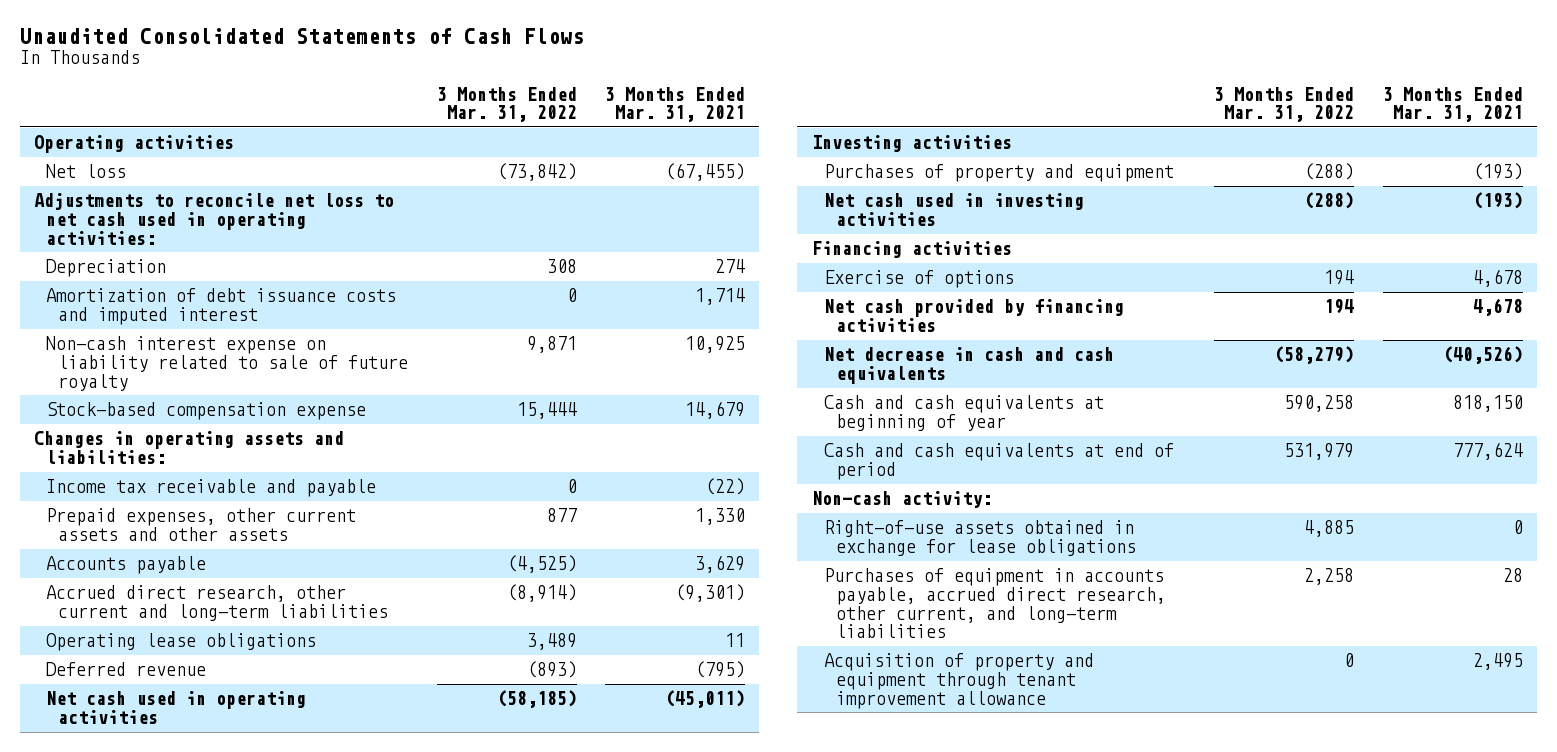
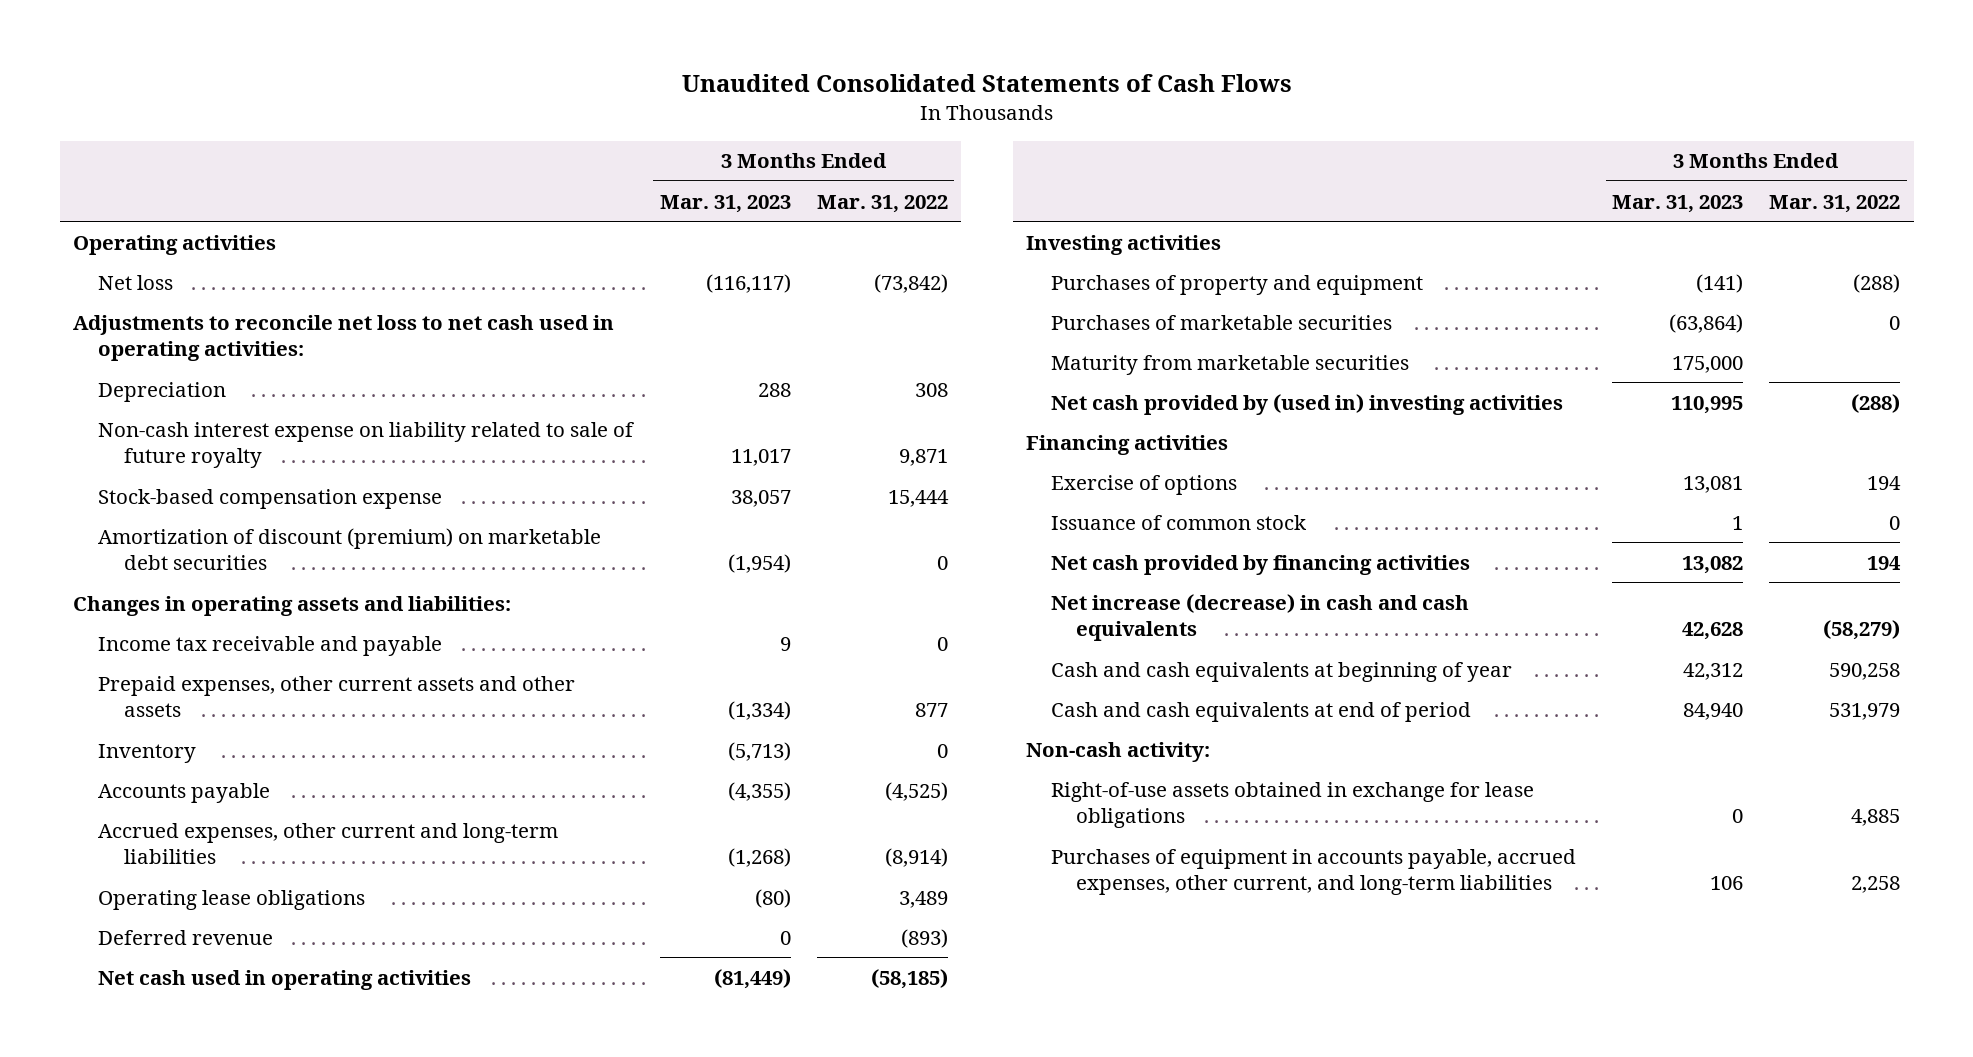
[605,86,746,123] 3 Months Ended Mar. 31, 2021 -> none
none -> [659,194,791,213] Mar. 31, 2023
[46,288,397,326] Amortization of debt issuance costs and imputed interest -> none
none -> [98,527,602,570] Amortization of discount (premium) on marketable debt securities
none -> [98,743,197,763] Inventory
[46,585,389,622] Accrued direct research, other current and long-term liabilities -> [98,822,559,864] Accrued expenses, other current and long-term liabilities
none -> [1051,314,1393,330] Purchases of marketable securities
none -> [1051,354,1410,375] Maturity from marketable securities
[823,193,1084,227] Net cash used in investing activities -> [1051,393,1564,415] Net cash provided by (used in) investing activities
none -> [1051,514,1308,530] Issuance of common stock
[823,347,1114,385] Net decrease in cash and cash equivalents -> [1051,593,1470,641] Net increase (decrease) in cash and cash equivalents
[823,653,1094,709] Acquisition of property and equipment through tenant improvement allowance -> none
[823,568,1166,639] Purchases of equipment in accounts payable, accrued direct research, other current, and long-term liabilities -> [1051,848,1577,895] Purchases of equipment in accounts payable, accrued expenses, other current, and long-term liabilities

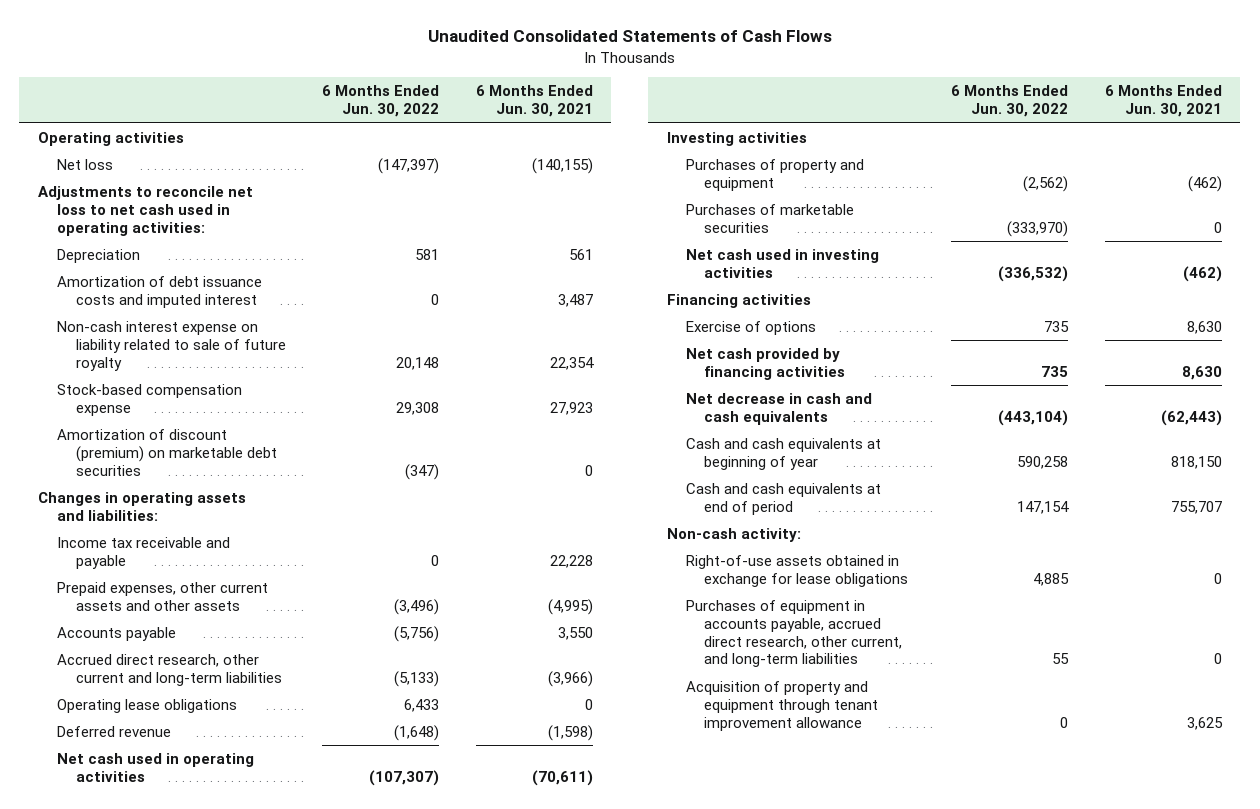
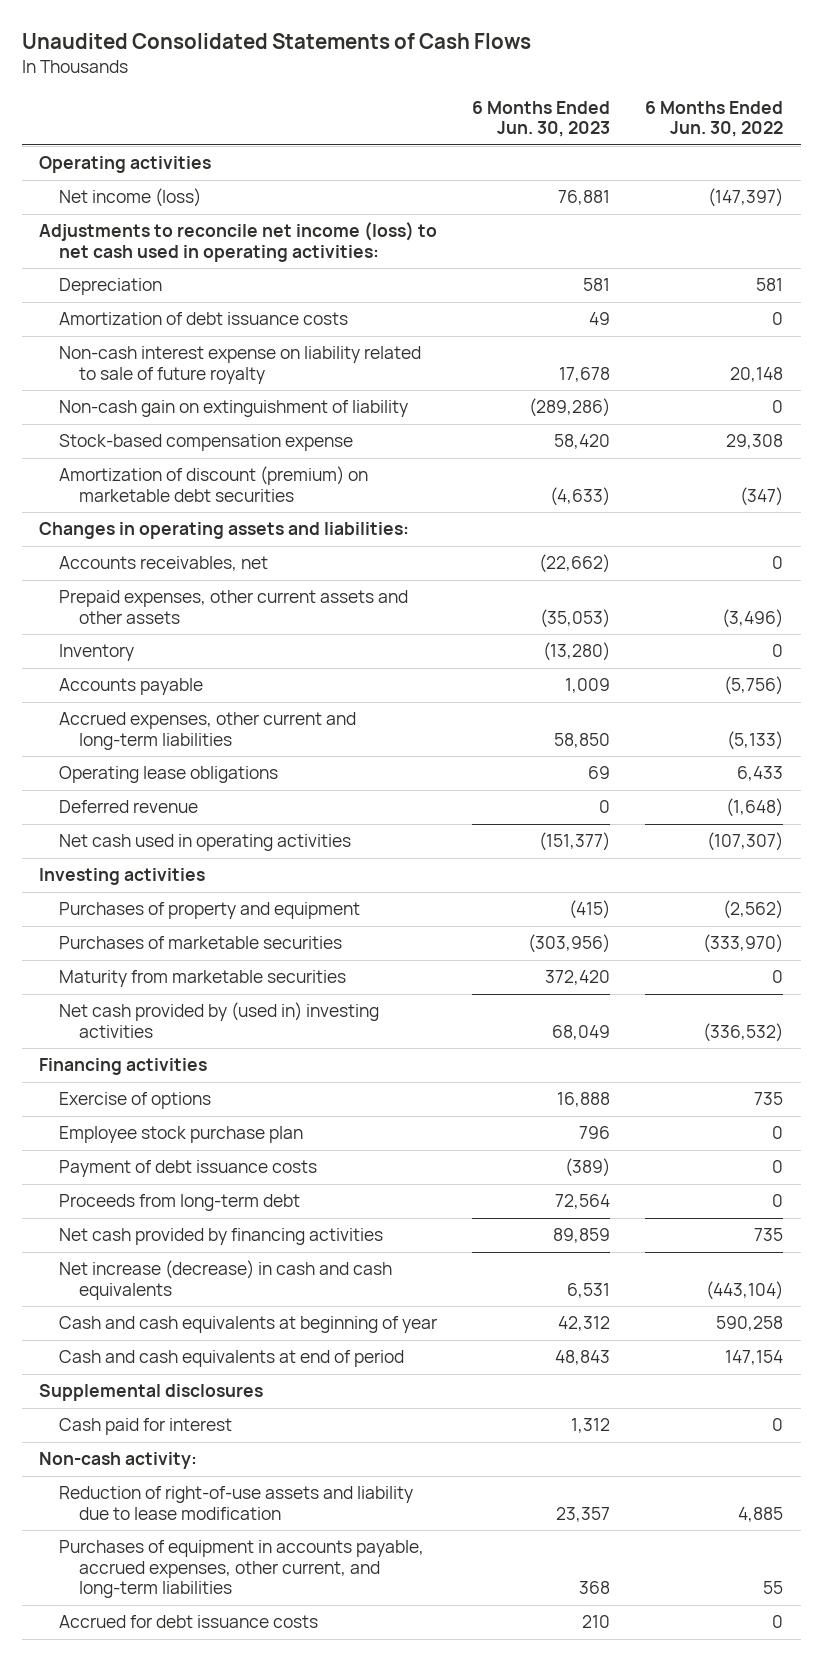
[475,85,593,118] 6 Months Ended Jun. 30, 2021 -> none
none -> [472,100,611,138] 6 Months Ended Jun. 30, 2023
[56,159,113,171] Net loss -> [58,188,201,208] Net income (loss)
[37,186,253,236] Adjustments to reconcile net loss to net cash used in operating activities: -> [39,222,438,262] Adjustments to reconcile net income (loss) to net cash used in operating activities:
[56,276,262,308] Amortization of debt issuance costs and imputed interest -> [58,312,348,326] Amortization of debt issuance costs
none -> [58,400,408,418] Non-cash gain on extinguishment of liability
[56,537,230,569] Income tax receivable and payable -> none
none -> [58,556,268,572] Accounts receivables, net
none -> [58,644,134,662] Inventory
[56,654,282,686] Accrued direct research, other current and long-term liabilities -> [58,712,356,750] Accrued expenses, other current and long-term liabilities
none -> [58,970,346,988] Maturity from marketable securities
[685,249,879,278] Net cash used in investing activities -> [58,1002,379,1038] Net cash provided by (used in) investing activities
none -> [58,1126,303,1144] Employee stock purchase plan
none -> [58,1160,317,1178] Payment of debt issuance costs
none -> [58,1194,300,1212] Proceeds from long-term debt
[685,393,872,425] Net decrease in cash and cash equivalents -> [58,1260,392,1300] Net increase (decrease) in cash and cash equivalents
none -> [39,1384,264,1402] Supplemental disclosures
none -> [58,1418,232,1436] Cash paid for interest
[685,681,879,731] Acquisition of property and equipment through tenant improvement allowance -> none
[685,555,909,587] Right-of-use assets obtained in exchange for lease obligations -> [58,1486,413,1520] Reduction of right-of-use assets and liability due to lease modification
[685,600,903,668] Purchases of equipment in accounts payable, accrued direct research, other current, and long-term liabilities -> [58,1540,424,1599] Purchases of equipment in accounts payable, accrued expenses, other current, and long-term liabilities
none -> [58,1615,318,1629] Accrued for debt issuance costs

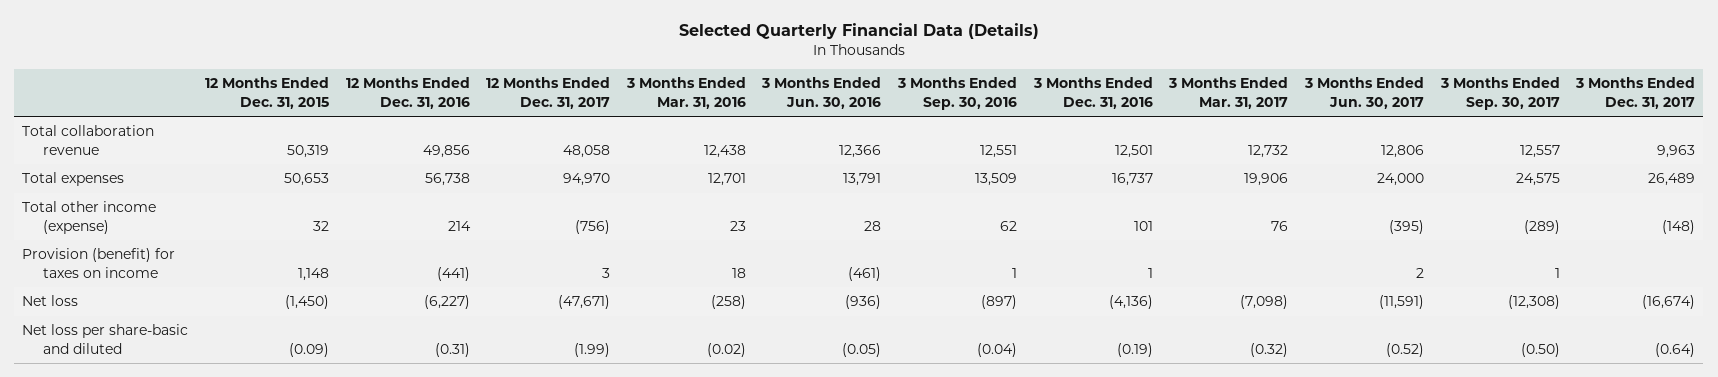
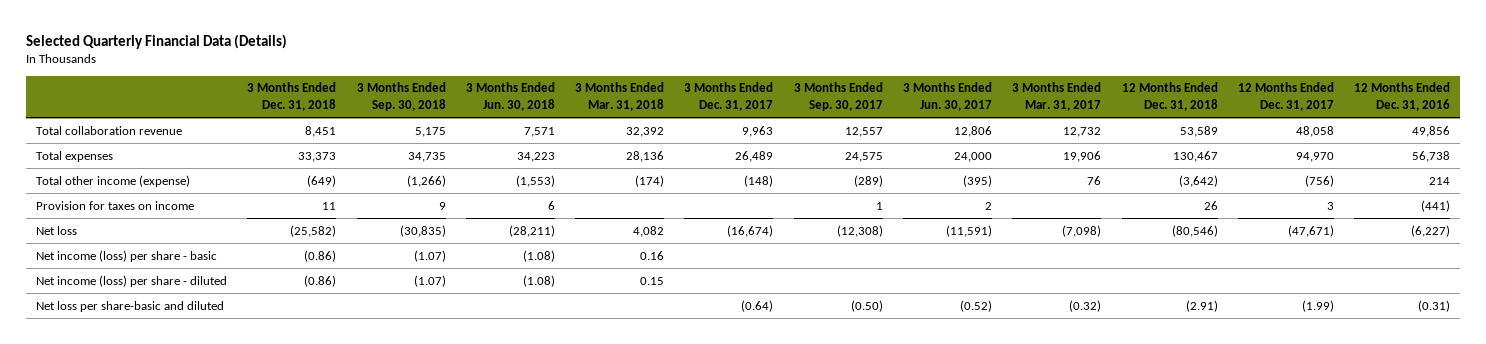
[205,77,330,109] 12 Months Ended Dec. 31, 2015 -> none
[625,77,746,109] 3 Months Ended Mar. 31, 2016 -> none
[761,77,882,109] 3 Months Ended Jun. 30, 2016 -> none
[897,77,1018,110] 3 Months Ended Sep. 30, 2016 -> none
[1032,77,1153,109] 3 Months Ended Dec. 31, 2016 -> none
none -> [247,82,337,111] 3 Months Ended Dec. 31, 2018
none -> [356,82,446,111] 3 Months Ended Sep. 30, 2018
none -> [465,82,555,111] 3 Months Ended Jun. 30, 2018
none -> [575,82,665,111] 3 Months Ended Mar. 31, 2018
none -> [1121,82,1218,111] 12 Months Ended Dec. 31, 2018
[22,248,176,278] Provision (benefit) for taxes on income -> [35,200,194,210] Provision for taxes on income
none -> [35,249,217,262] Net income (loss) per share - basic
none -> [35,274,227,287] Net income (loss) per share - diluted

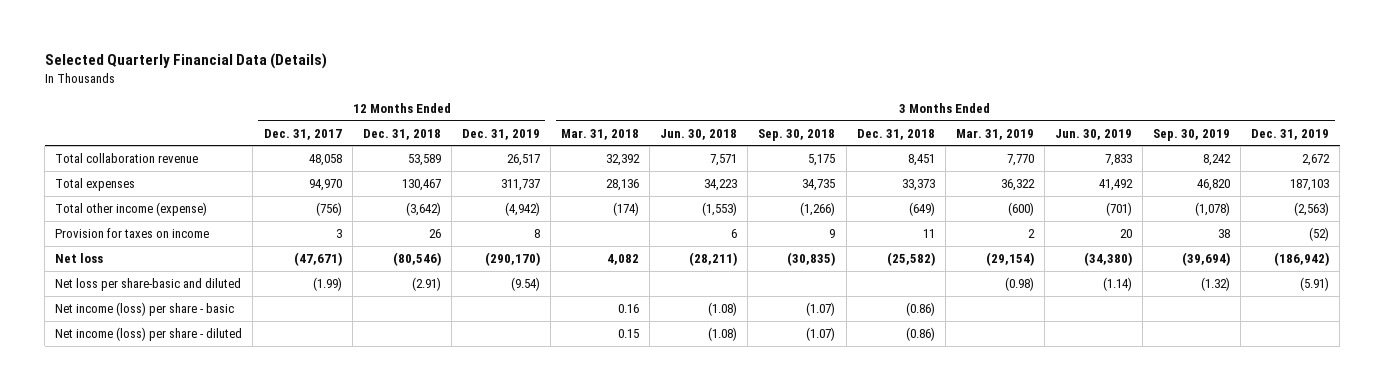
[684,82,774,111] 3 Months Ended Dec. 31, 2017 -> none
[793,82,883,111] 3 Months Ended Sep. 30, 2017 -> none
[903,82,993,111] 3 Months Ended Jun. 30, 2017 -> none
[1012,82,1102,111] 3 Months Ended Mar. 31, 2017 -> none
[1354,82,1451,111] 12 Months Ended Dec. 31, 2016 -> none
none -> [461,128,540,140] Dec. 31, 2019
none -> [955,128,1034,140] Mar. 31, 2019
none -> [1054,128,1132,140] Jun. 30, 2019
none -> [1153,128,1231,141] Sep. 30, 2019
none -> [1251,128,1330,140] Dec. 31, 2019
[35,300,224,312] Net loss per share-basic and diluted -> [55,278,242,292] Net loss per share-basic and diluted

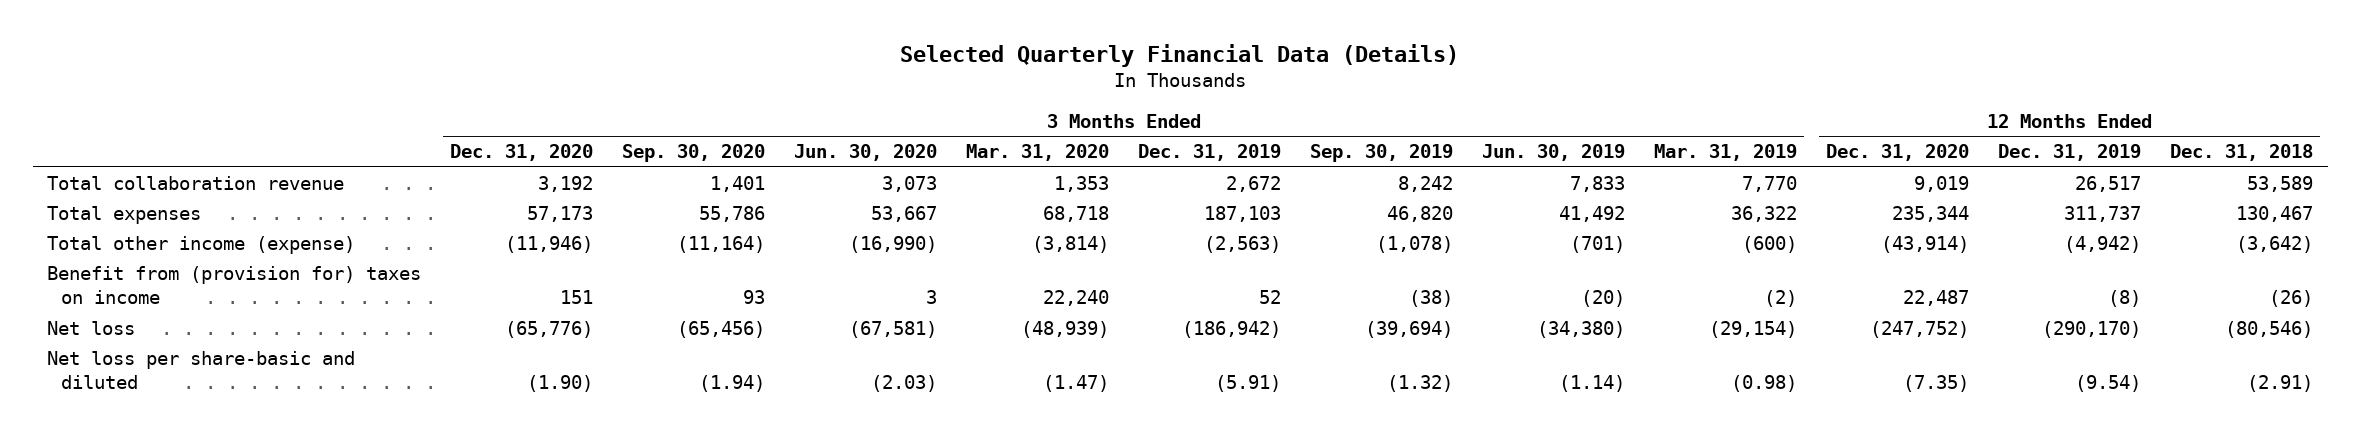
[263,128,342,140] Dec. 31, 2017 -> none
[561,128,640,140] Mar. 31, 2018 -> none
[660,128,738,140] Jun. 30, 2018 -> none
[758,128,836,141] Sep. 30, 2018 -> none
[856,128,935,140] Dec. 31, 2018 -> none
none -> [450,144,594,162] Dec. 31, 2020
none -> [622,144,766,163] Sep. 30, 2020
none -> [794,144,938,162] Jun. 30, 2020
none -> [966,144,1110,162] Mar. 31, 2020
none -> [1826,144,1970,162] Dec. 31, 2020
[55,228,210,239] Provision for taxes on income -> [47,265,422,305] Benefit from (provision for) taxes on income
[428,229,441,239] 26 -> [2269,290,2314,308] (26)
[533,229,540,239] 8 -> [2108,290,2142,308] (8)
[1027,229,1035,239] 2 -> [1764,290,1798,308] (2)
[1119,229,1132,239] 20 -> [1581,290,1626,308] (20)
[1218,229,1231,239] 38 -> [1409,290,1454,308] (38)
[1309,227,1330,242] (52) -> [1259,290,1282,305] 52
[55,302,235,317] Net income (loss) per share - basic -> none
[55,327,243,342] Net income (loss) per share - diluted -> none

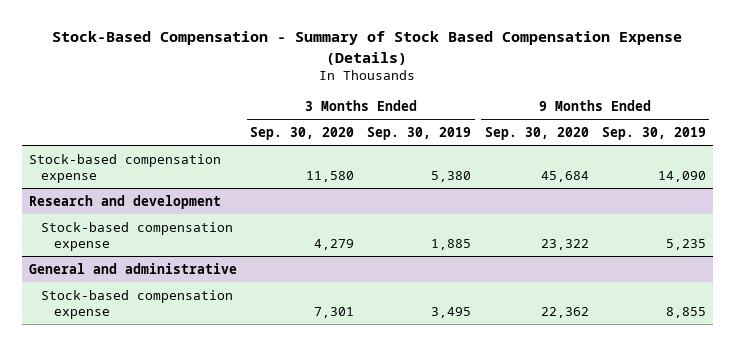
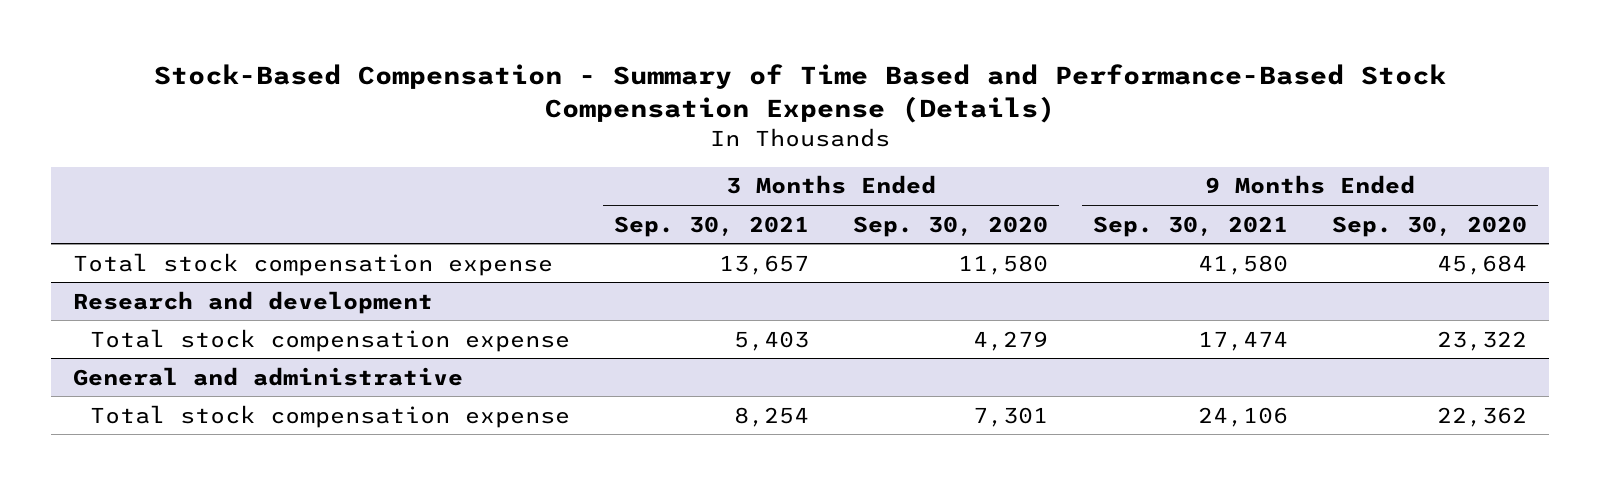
[52,31,683,65] Stock-Based Compensation - Summary of Stock Based Compensation Expense (Details) -> [153,63,1446,123] Stock-Based Compensation - Summary of Time Based and Performance-Based Stock Compensation Expense (Details)
[367,127,472,141] Sep. 30, 2019 -> none
[602,127,707,141] Sep. 30, 2019 -> none
none -> [614,215,810,237] Sep. 30, 2021
none -> [1092,215,1288,237] Sep. 30, 2021
[28,153,221,184] Stock-based compensation expense -> [72,252,553,276] Total stock compensation expense
[41,221,234,252] Stock-based compensation expense -> [90,328,571,352] Total stock compensation expense
[41,289,234,320] Stock-based compensation expense -> [90,404,571,428] Total stock compensation expense

